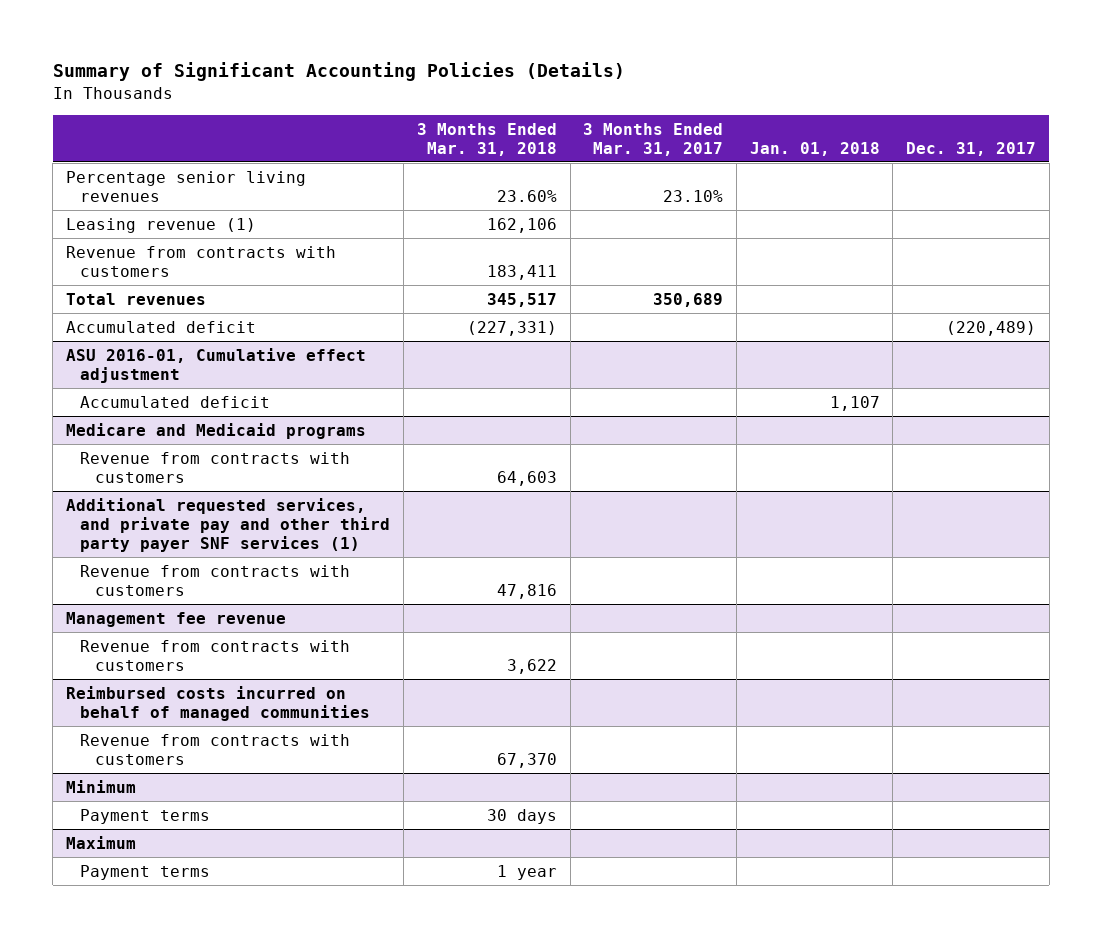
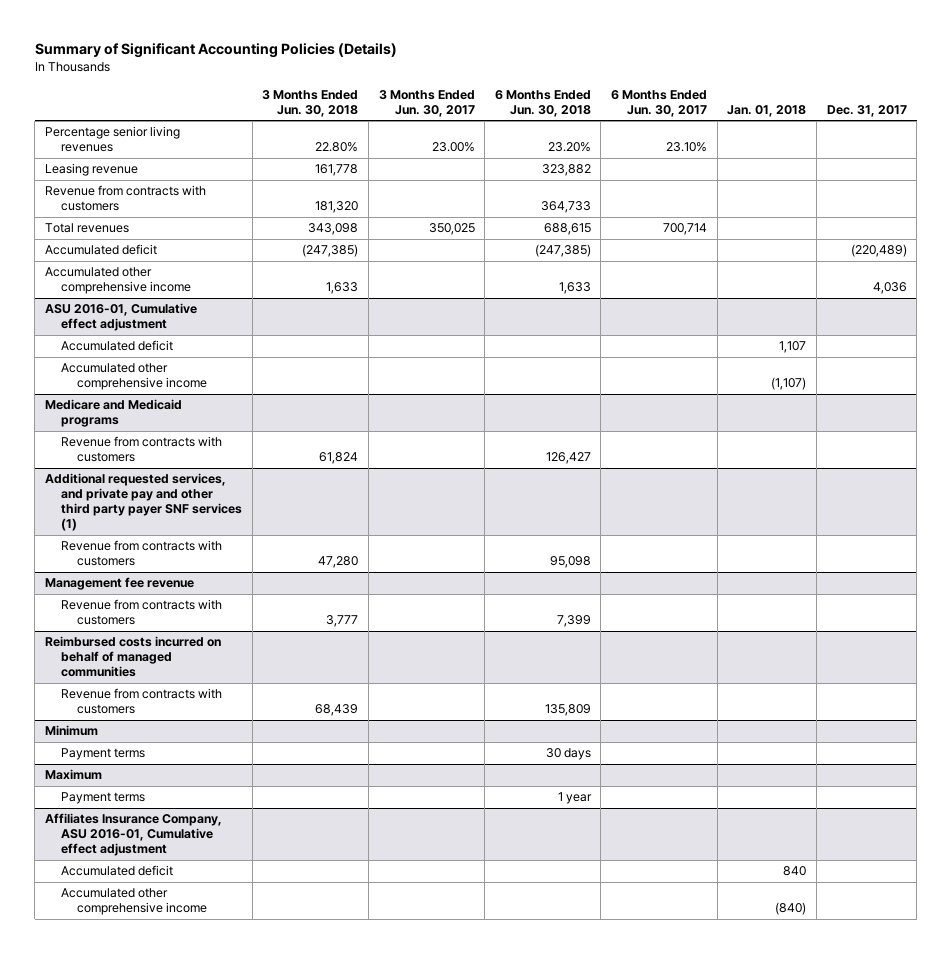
[416,122,557,156] 3 Months Ended Mar. 31, 2018 -> none
[583,122,724,156] 3 Months Ended Mar. 31, 2017 -> none
none -> [262,89,359,117] 3 Months Ended Jun. 30, 2018
none -> [378,89,475,117] 3 Months Ended Jun. 30, 2017
none -> [494,89,591,117] 6 Months Ended Jun. 30, 2018
none -> [611,89,708,117] 6 Months Ended Jun. 30, 2017
[66,217,257,233] Leasing revenue (1) -> [44,163,138,177] Leasing revenue
none -> [44,267,191,295] Accumulated other comprehensive income
none -> [60,363,207,391] Accumulated other comprehensive income
none -> [44,813,222,857] Affiliates Insurance Company, ASU 2016-01, Cumulative effect adjustment
none -> [60,865,173,877] Accumulated deficit
none -> [60,888,207,916] Accumulated other comprehensive income

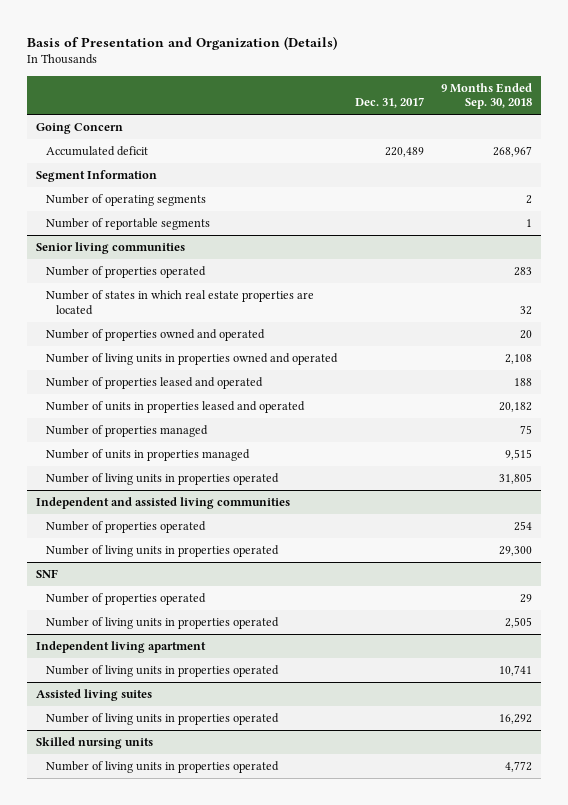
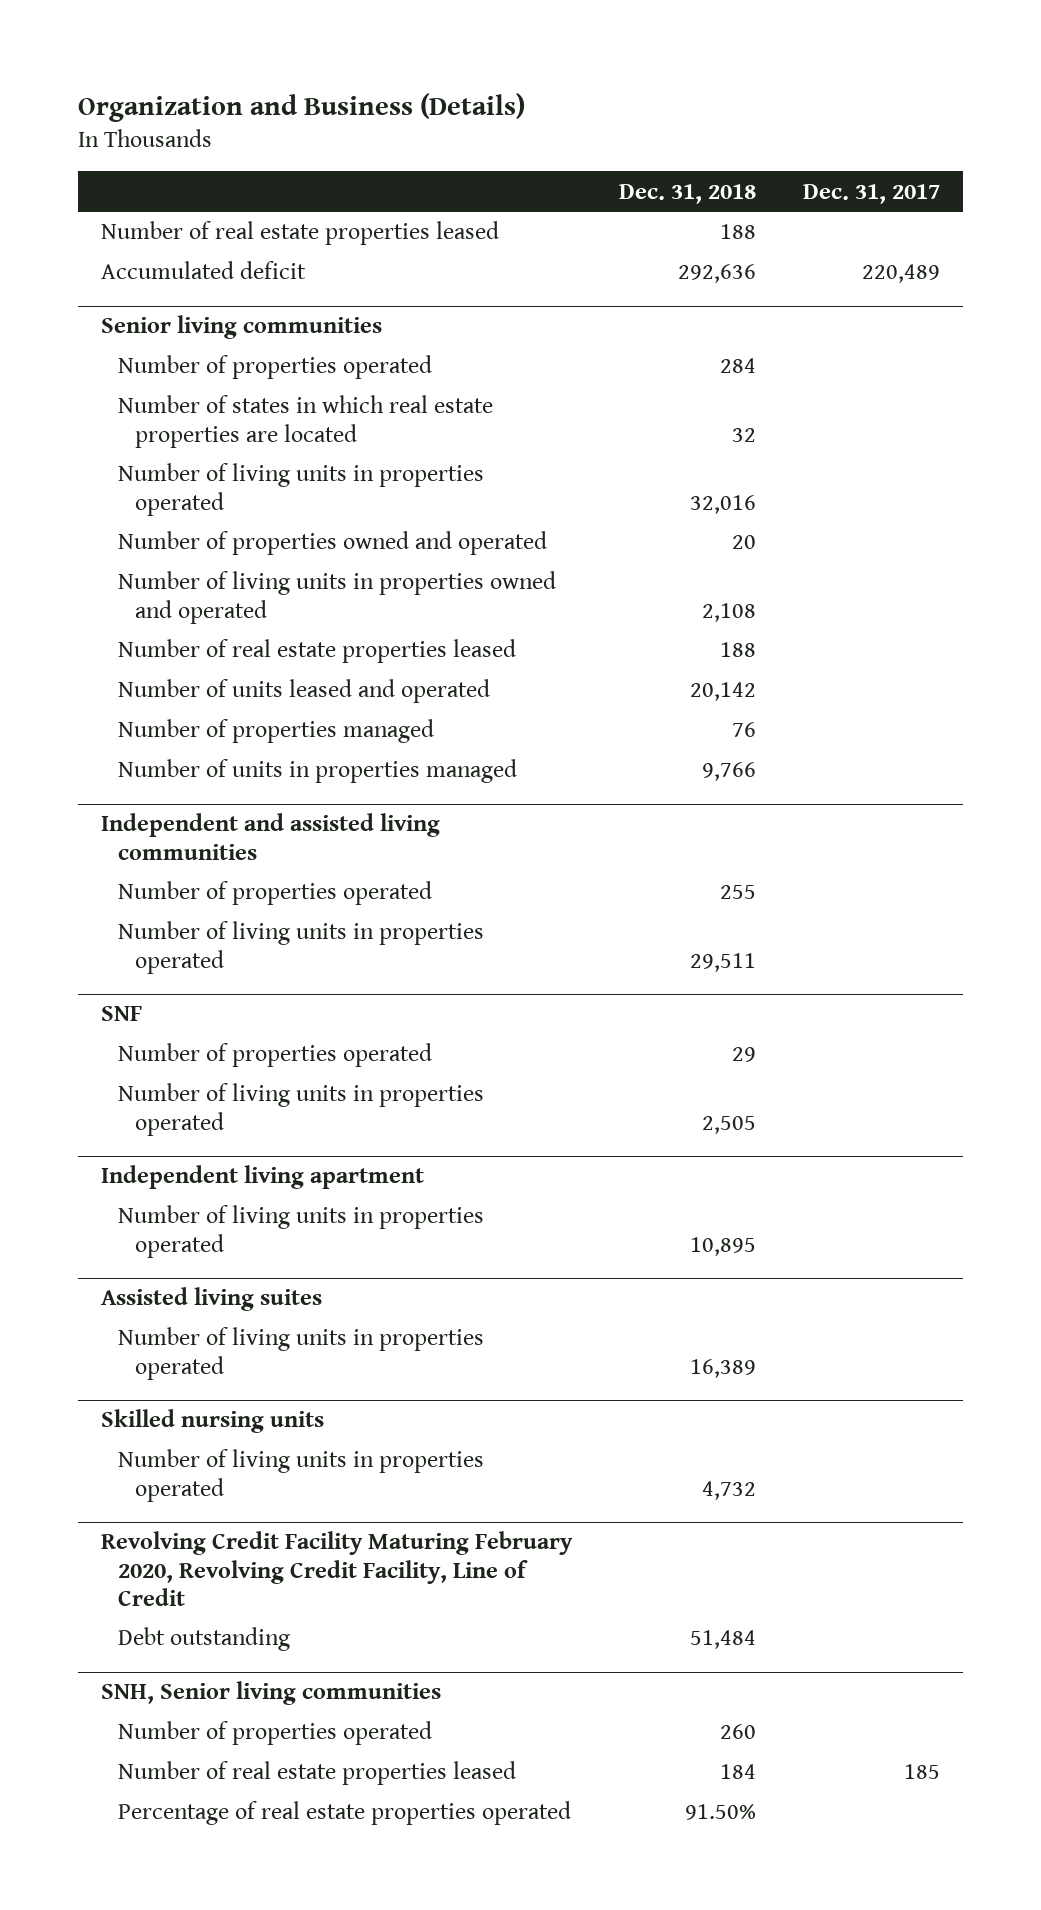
[27,35,338,50] Basis of Presentation and Organization (Details) -> [77,92,525,122] Organization and Business (Details)
[441,82,533,110] 9 Months Ended Sep. 30, 2018 -> none
none -> [618,183,756,204] Dec. 31, 2018
[36,123,124,135] Going Concern -> none
none -> [101,221,500,246] Number of real estate properties leased
[36,170,158,183] Segment Information -> none
[45,194,206,207] Number of operating segments -> none
[45,218,210,231] Number of reportable segments -> none
[45,473,279,486] Number of living units in properties operated -> [118,463,485,516] Number of living units in properties operated
[45,377,263,390] Number of properties leased and operated -> [118,639,517,664] Number of real estate properties leased
[45,401,305,414] Number of units in properties leased and operated -> [118,679,491,704] Number of units leased and operated
none -> [101,1531,574,1606] Revolving Credit Facility Maturing February 2020, Revolving Credit Facility, Line of Credit
none -> [118,1627,291,1652] Debt outstanding
none -> [101,1681,442,1706] SNH, Senior living communities
none -> [118,1721,433,1746] Number of properties operated
none -> [118,1761,517,1786] Number of real estate properties leased
none -> [118,1801,572,1826] Percentage of real estate properties operated

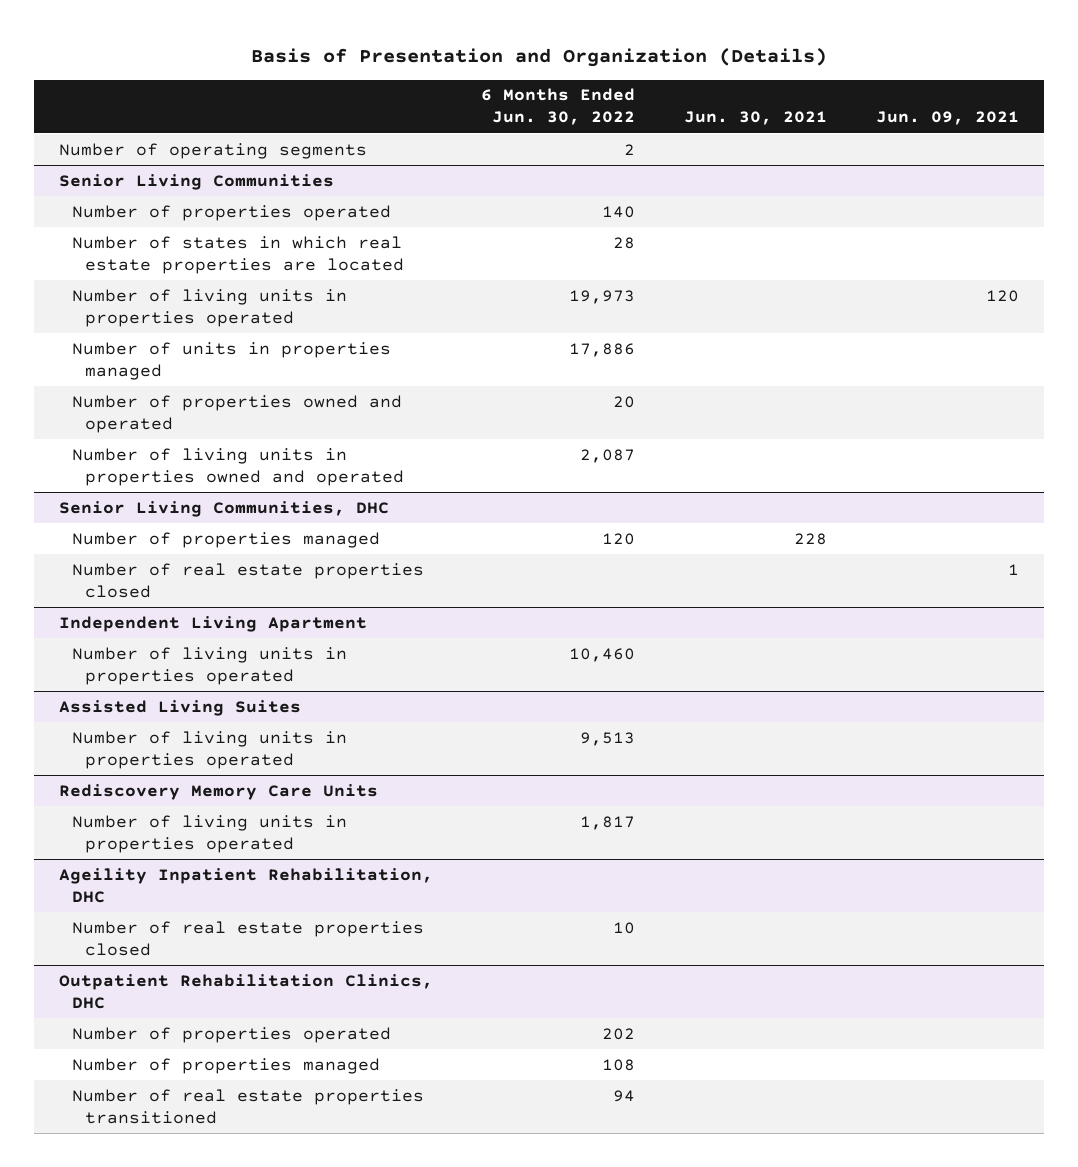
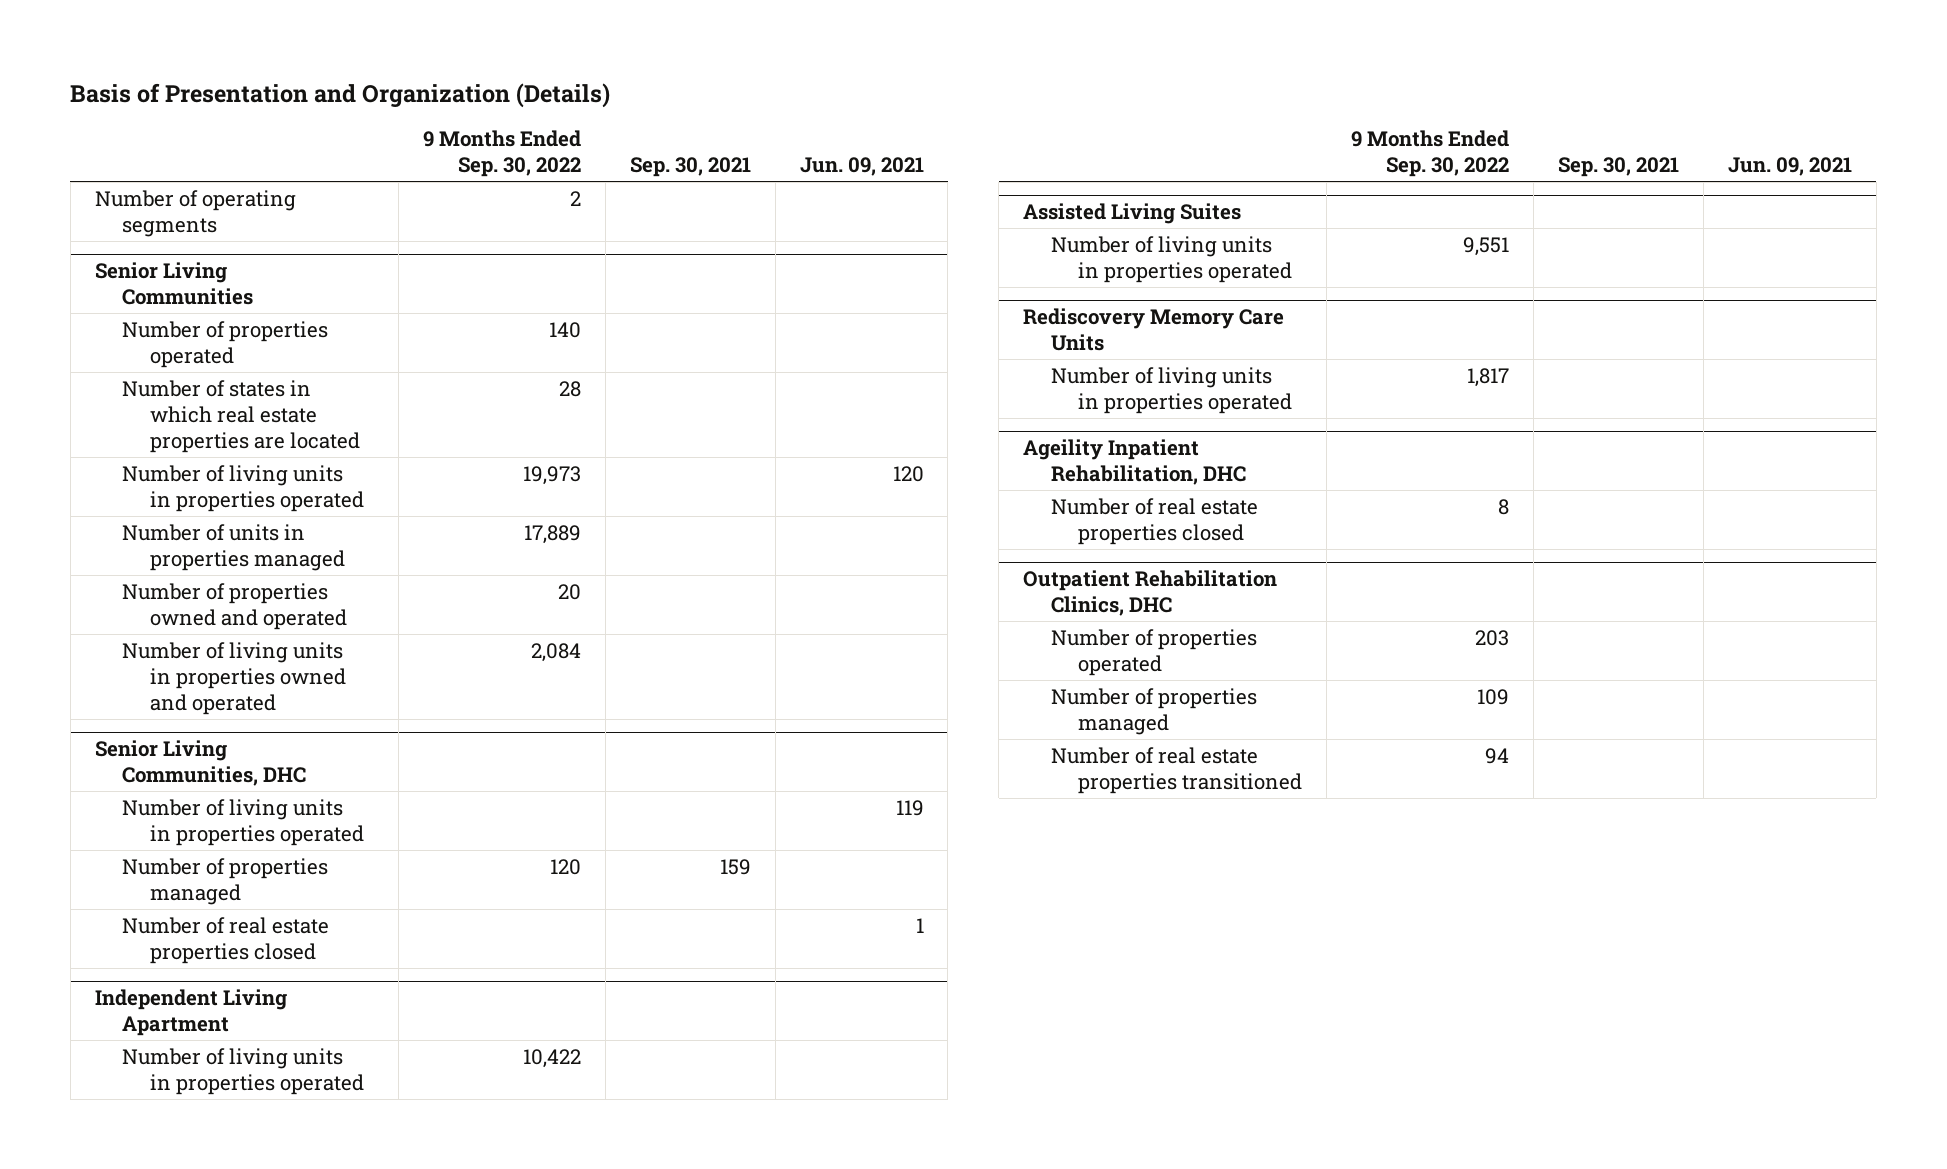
[481,88,636,126] 6 Months Ended Jun. 30, 2022 -> none
[684,111,828,126] Jun. 30, 2021 -> none
none -> [422,129,581,177] 9 Months Ended Sep. 30, 2022
none -> [629,156,751,177] Sep. 30, 2021
none -> [122,798,365,846] Number of living units in properties operated

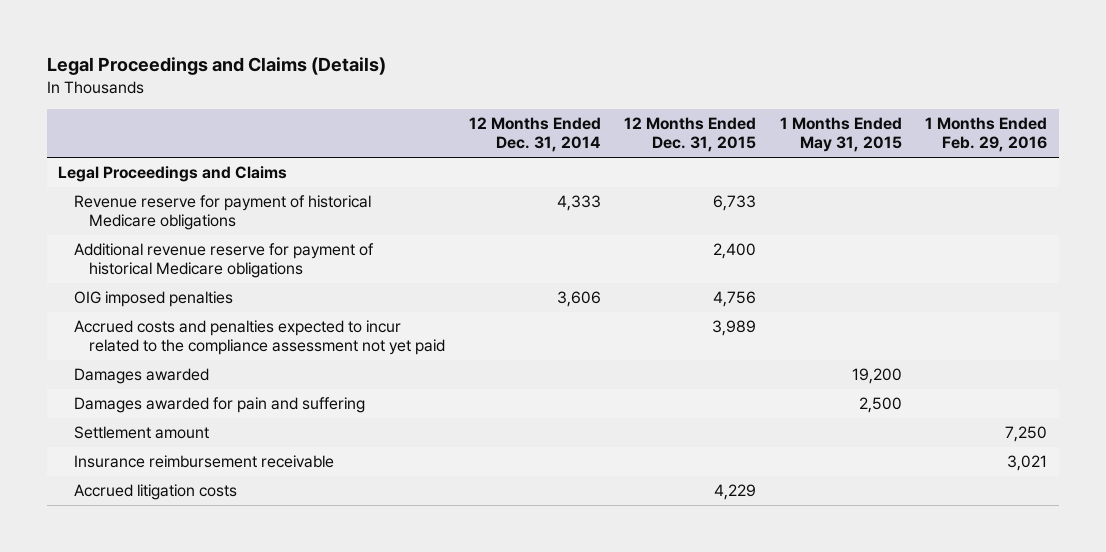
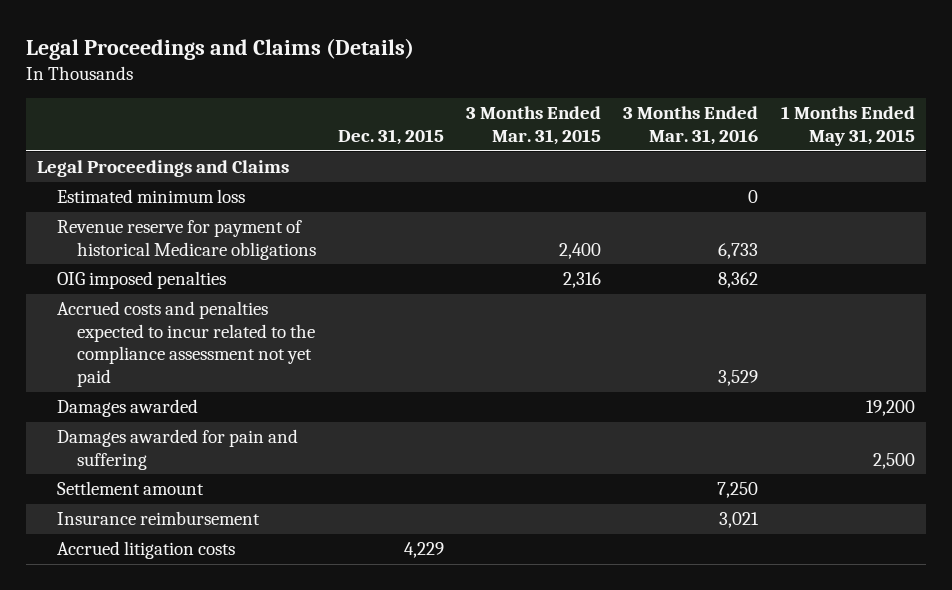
[468,117,601,153] 12 Months Ended Dec. 31, 2014 -> none
[624,117,757,153] 12 Months Ended Dec. 31, 2015 -> none
[925,117,1048,153] 1 Months Ended Feb. 29, 2016 -> none
none -> [338,129,445,146] Dec. 31, 2015
none -> [466,106,602,146] 3 Months Ended Mar. 31, 2015
none -> [623,106,759,146] 3 Months Ended Mar. 31, 2016
none -> [57,189,246,204] Estimated minimum loss
[73,243,374,279] Additional revenue reserve for payment of historical Medicare obligations -> none
[73,455,334,469] Insurance reimbursement receivable -> [57,511,261,526] Insurance reimbursement

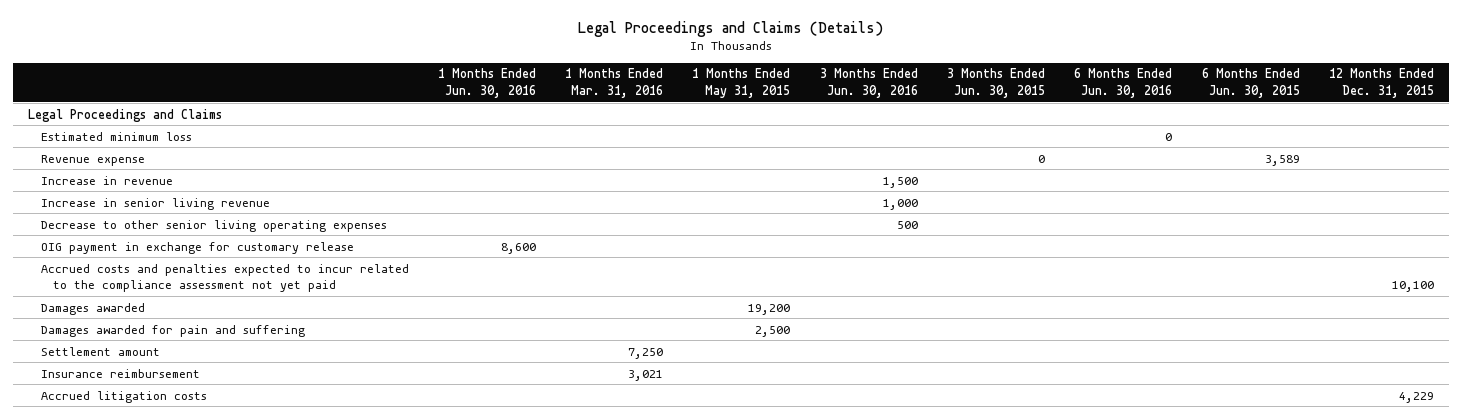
[338,129,445,146] Dec. 31, 2015 -> none
[466,106,602,146] 3 Months Ended Mar. 31, 2015 -> none
[623,106,759,146] 3 Months Ended Mar. 31, 2016 -> none
none -> [437,68,536,98] 1 Months Ended Jun. 30, 2016
none -> [565,68,664,98] 1 Months Ended Mar. 31, 2016
none -> [819,68,918,98] 3 Months Ended Jun. 30, 2016
none -> [947,68,1046,98] 3 Months Ended Jun. 30, 2015
none -> [1074,68,1173,98] 6 Months Ended Jun. 30, 2016
none -> [1201,68,1300,98] 6 Months Ended Jun. 30, 2015
none -> [1328,68,1434,98] 12 Months Ended Dec. 31, 2015
[57,220,317,260] Revenue reserve for payment of historical Medicare obligations -> none
none -> [40,154,145,166] Revenue expense
none -> [40,175,173,185] Increase in revenue
none -> [40,197,270,210] Increase in senior living revenue
none -> [40,219,387,232] Decrease to other senior living operating expenses
[57,271,227,290] OIG imposed penalties -> [40,241,354,254] OIG payment in exchange for customary release

